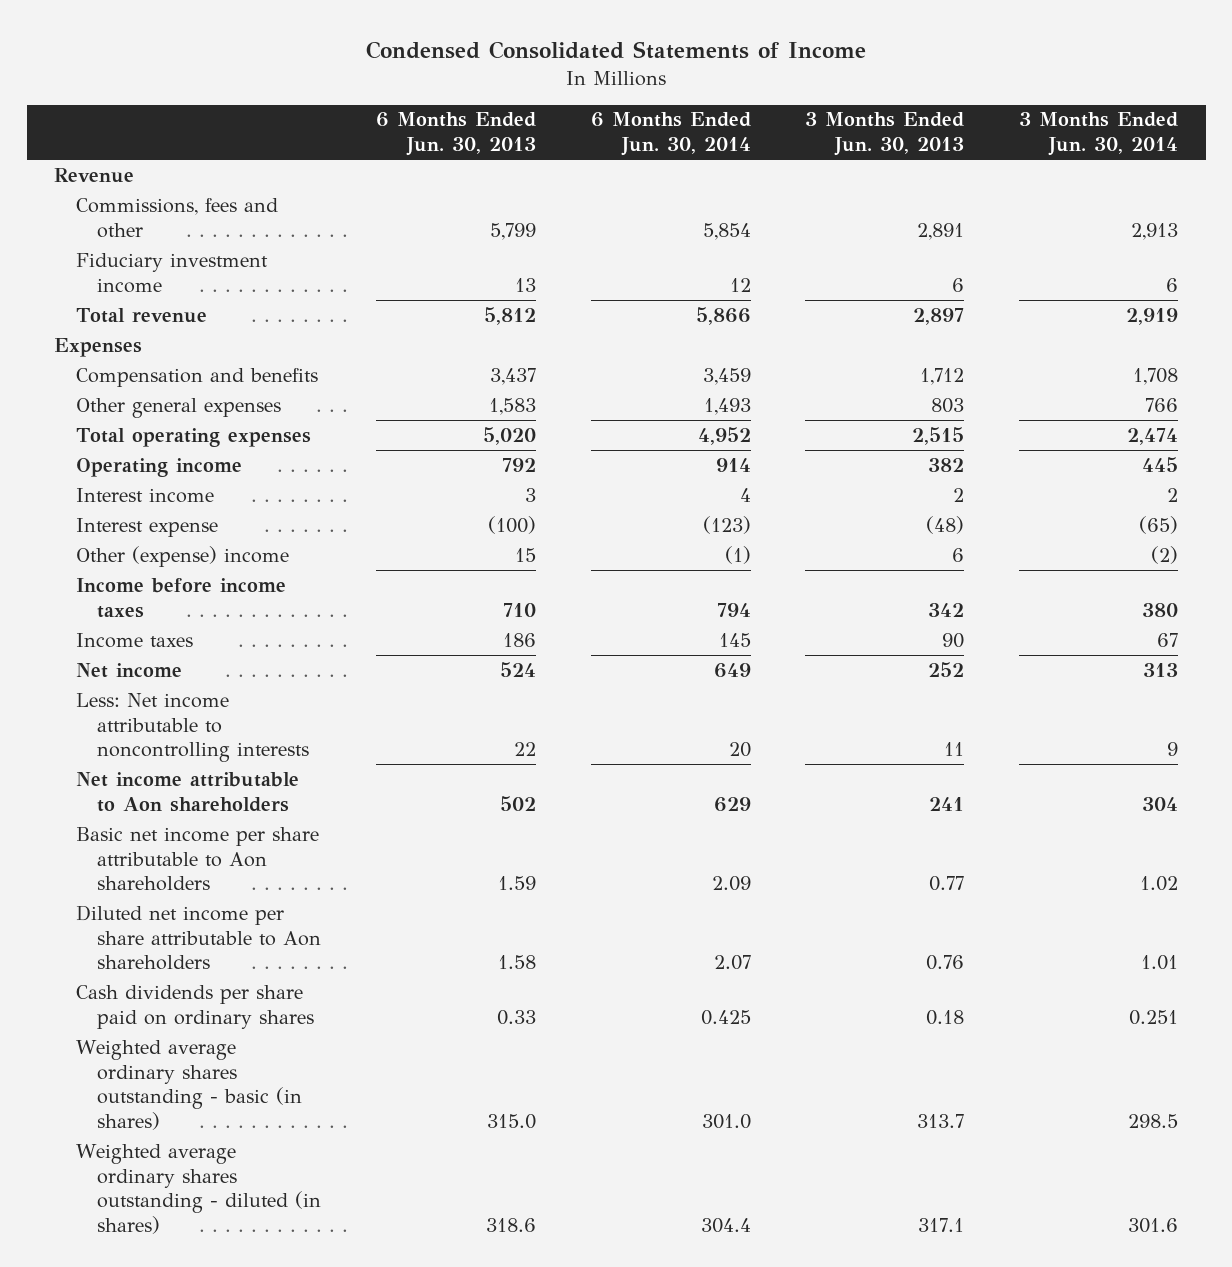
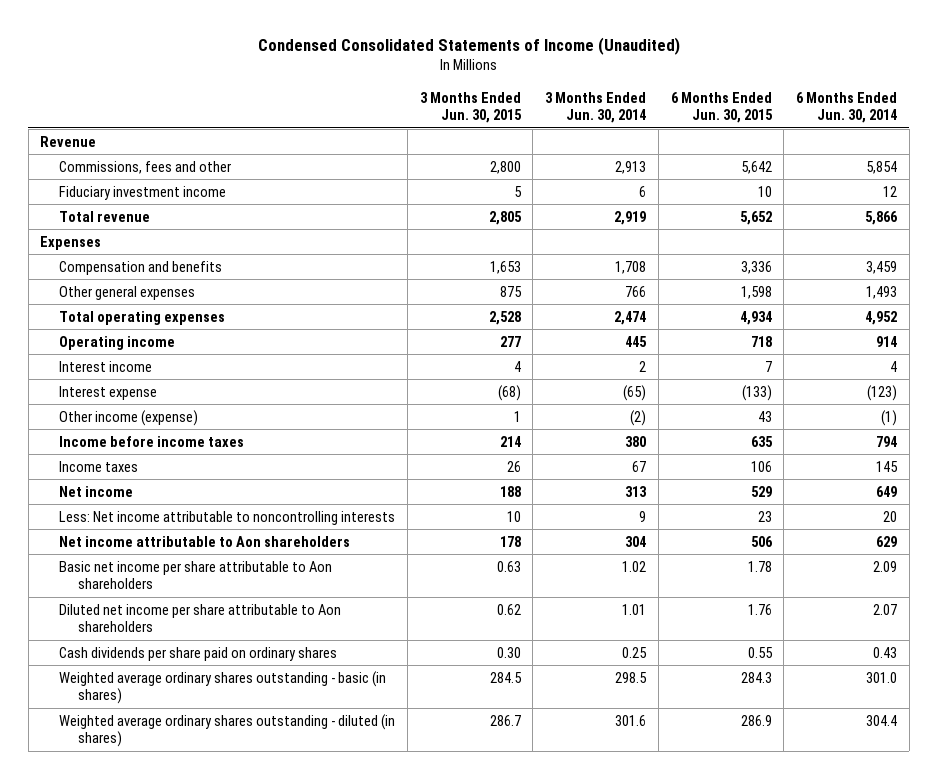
[366,40,867,59] Condensed Consolidated Statements of Income -> [257,36,680,55] Condensed Consolidated Statements of Income (Unaudited)
[375,112,536,157] 6 Months Ended Jun. 30, 2013 -> none
[805,112,965,157] 3 Months Ended Jun. 30, 2013 -> none
none -> [419,91,522,124] 3 Months Ended Jun. 30, 2015
none -> [670,91,773,124] 6 Months Ended Jun. 30, 2015
[75,545,289,567] Other (expense) income -> [59,409,199,426] Other income (expense)
[700,1009,751,1025] 0.425 -> [873,646,898,658] 0.43
[1129,1009,1179,1025] 0.251 -> [622,646,648,658] 0.25

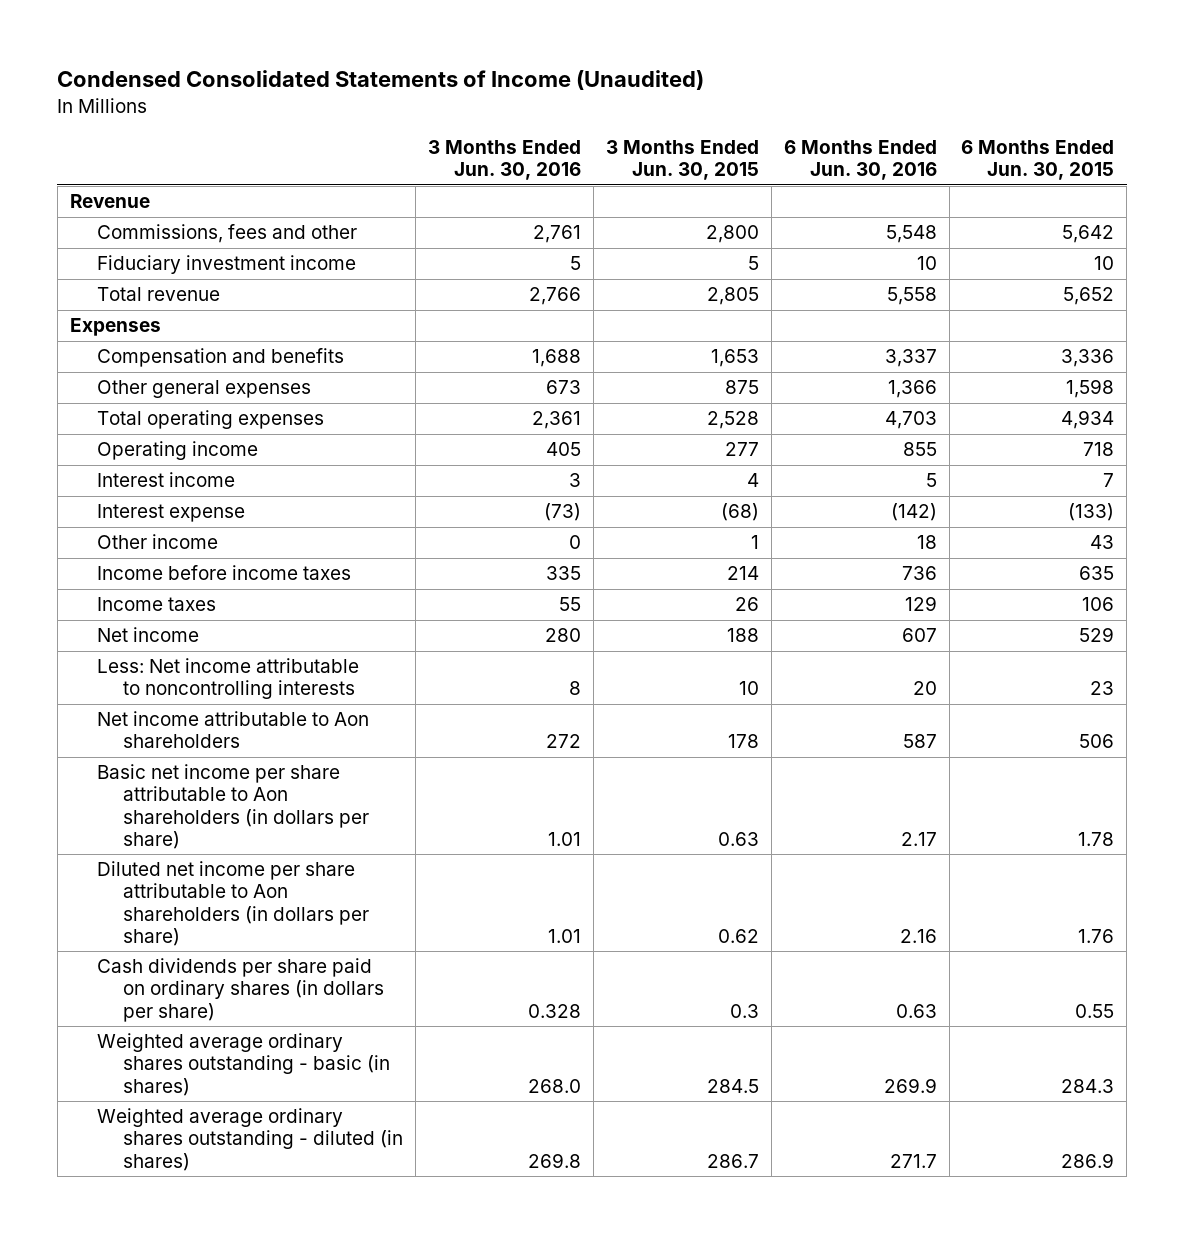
[545,91,647,124] 3 Months Ended Jun. 30, 2014 -> none
[796,91,898,124] 6 Months Ended Jun. 30, 2014 -> none
none -> [428,139,582,181] 3 Months Ended Jun. 30, 2016
none -> [783,139,937,181] 6 Months Ended Jun. 30, 2016
[59,409,199,426] Other income (expense) -> [96,534,218,550] Other income
[59,560,333,590] Basic net income per share attributable to Aon shareholders -> [96,764,370,849] Basic net income per share attributable to Aon shareholders (in dollars per share)
[59,603,342,633] Diluted net income per share attributable to Aon shareholders -> [96,861,370,946] Diluted net income per share attributable to Aon shareholders (in dollars per share)
[59,646,338,661] Cash dividends per share paid on ordinary shares -> [96,958,385,1022] Cash dividends per share paid on ordinary shares (in dollars per share)
[496,646,521,658] 0.30 -> [729,1003,759,1018] 0.3

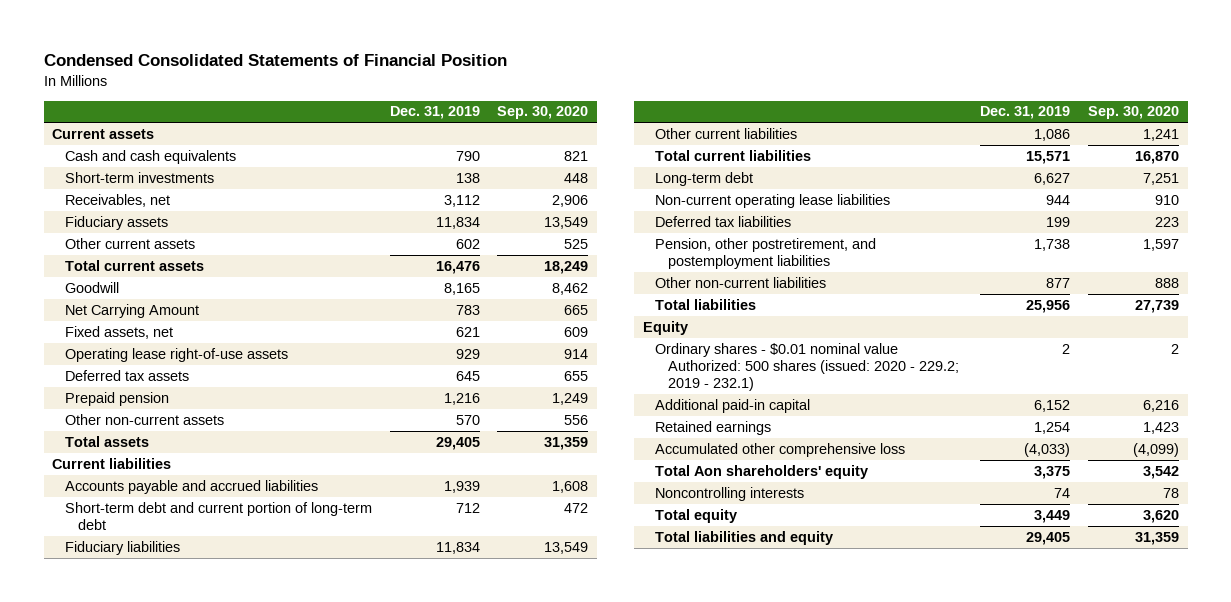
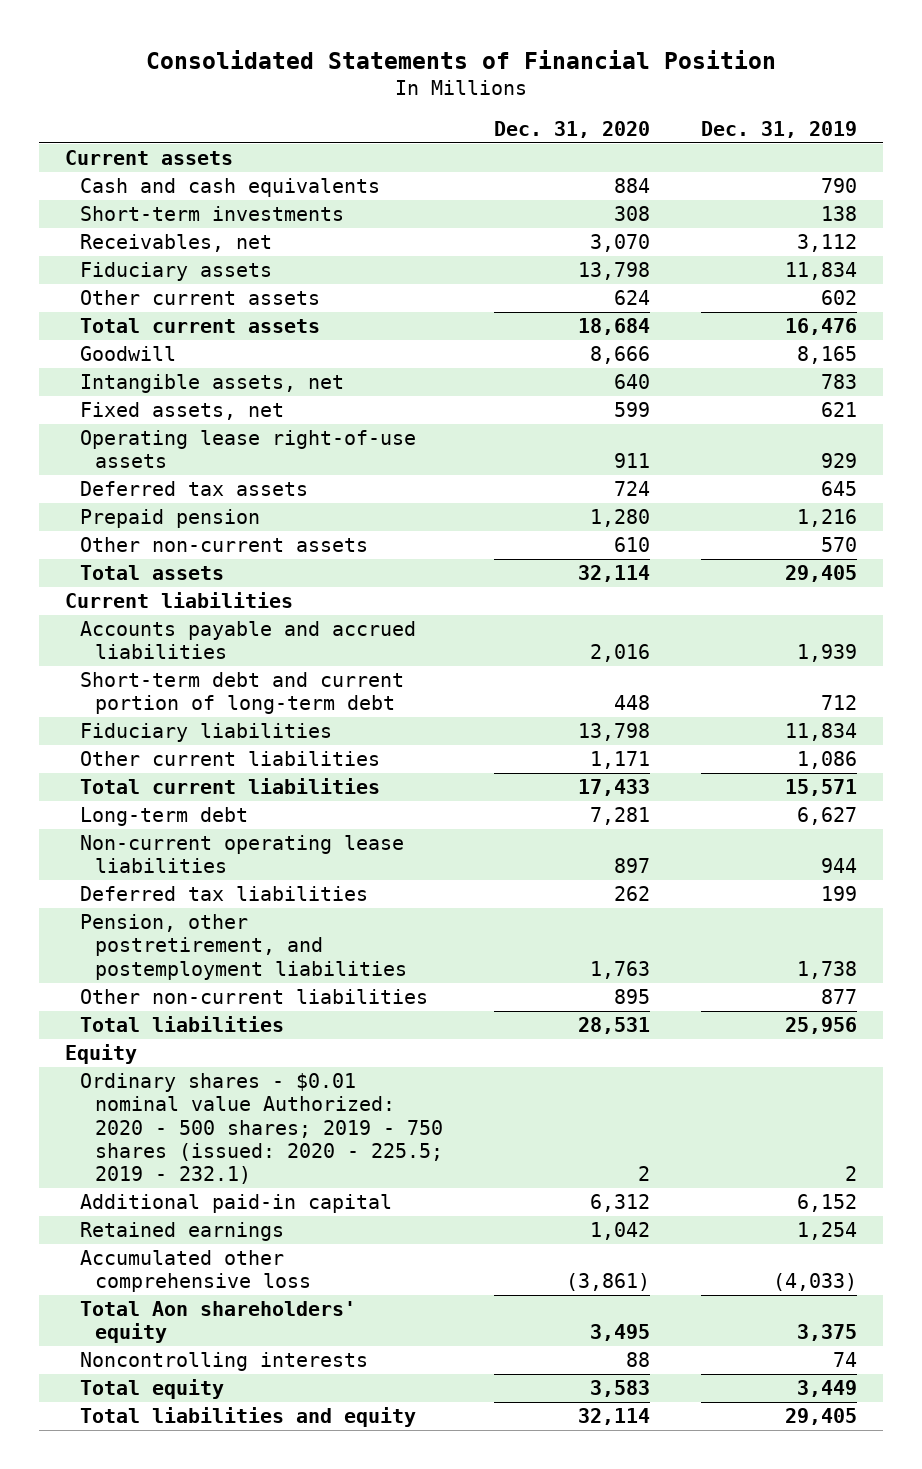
[43,54,507,67] Condensed Consolidated Statements of Financial Position -> [145,50,776,70] Consolidated Statements of Financial Position
[497,106,589,120] Sep. 30, 2020 -> none
none -> [493,120,650,138] Dec. 31, 2020
[65,303,200,318] Net Carrying Amount -> [79,374,344,394] Intangible assets, net
[655,342,960,392] Ordinary shares - $0.01 nominal value Authorized: 500 shares (issued: 2020 - 229.2; 2019 - 232.1) -> [79,1073,443,1184] Ordinary shares - $0.01 nominal value Authorized: 2020 - 500 shares; 2019 - 750 shares (issued: 2020 - 225.5; 2019 - 232.1)

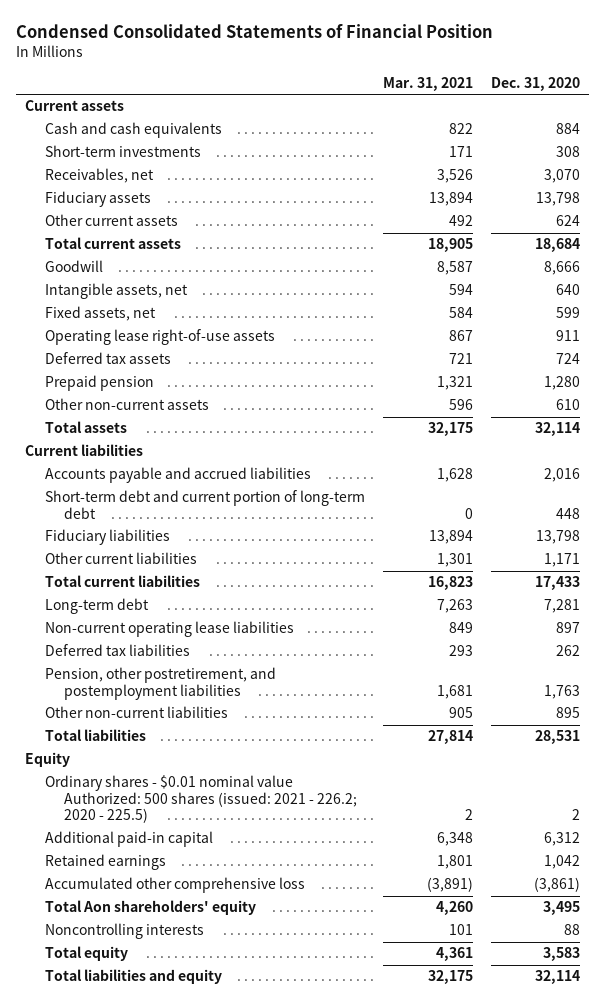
[145,50,776,70] Consolidated Statements of Financial Position -> [16,24,494,39] Condensed Consolidated Statements of Financial Position
[701,120,858,138] Dec. 31, 2019 -> none
none -> [382,76,473,91] Mar. 31, 2021
[79,1073,443,1184] Ordinary shares - $0.01 nominal value Authorized: 2020 - 500 shares; 2019 - 750 shares (issued: 2020 - 225.5; 2019 - 232.1) -> [44,775,358,824] Ordinary shares - $0.01 nominal value Authorized: 500 shares (issued: 2021 - 226.2; 2020 - 225.5)

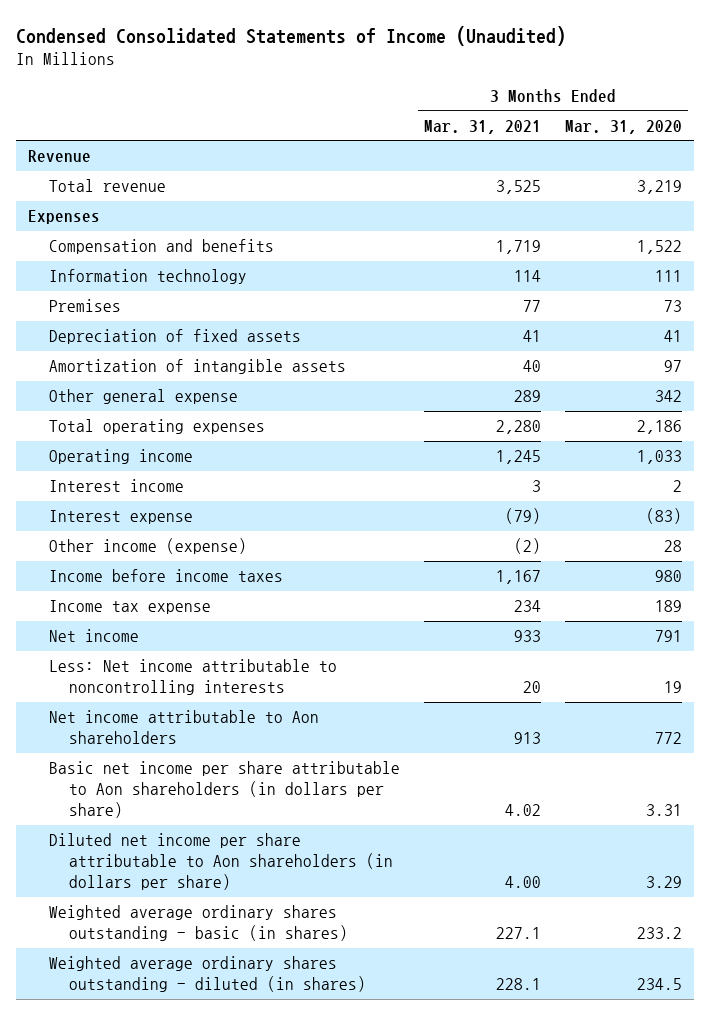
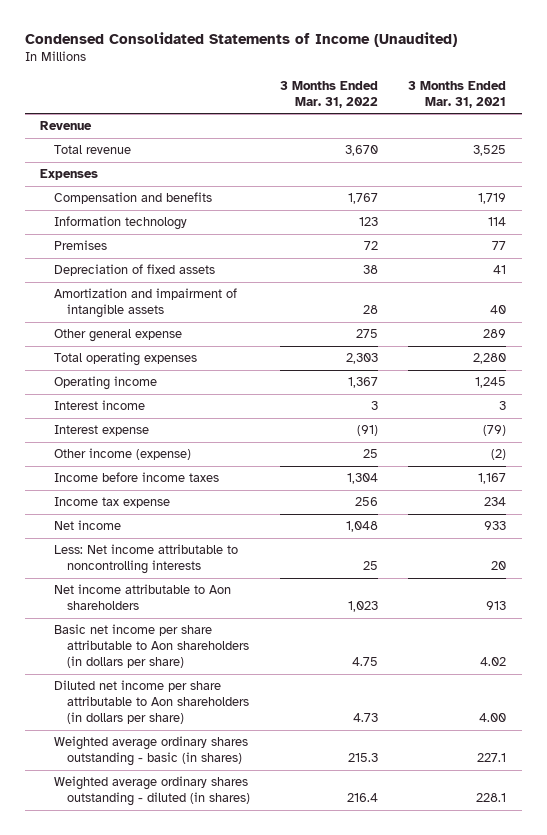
[565,119,683,134] Mar. 31, 2020 -> none
none -> [280,80,379,108] 3 Months Ended Mar. 31, 2022
[48,359,346,375] Amortization of intangible assets -> [53,288,237,319] Amortization and impairment of intangible assets

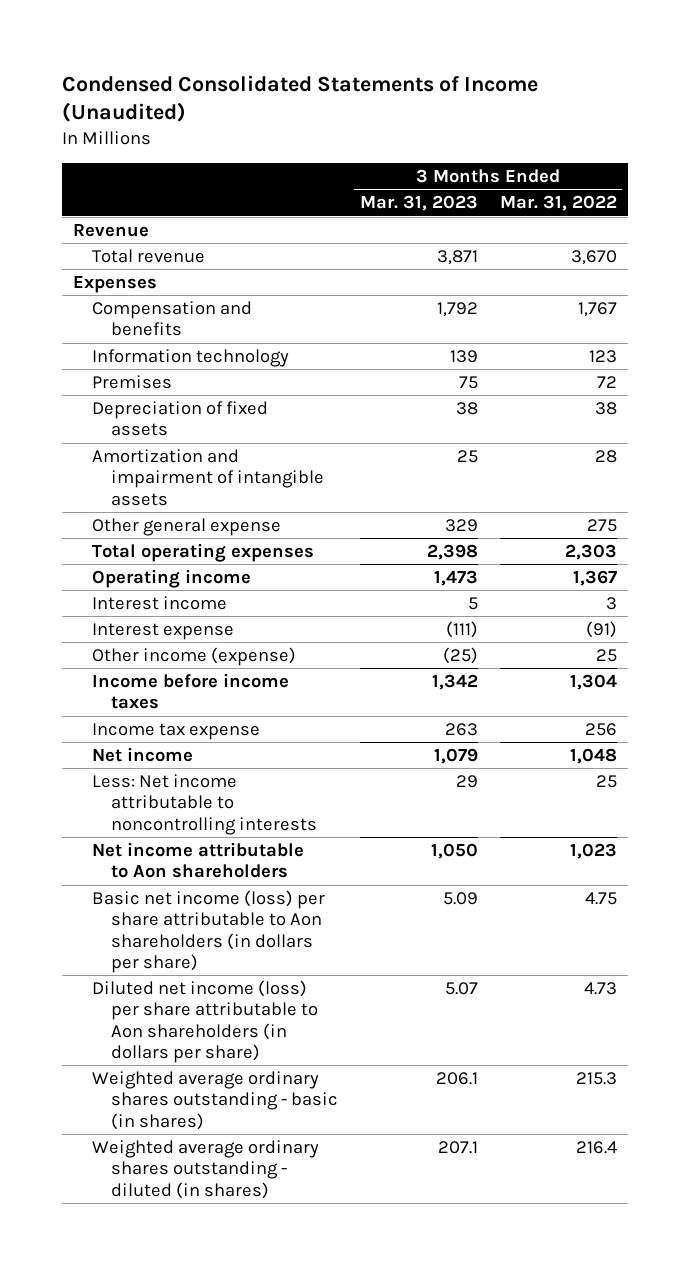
[408,80,507,108] 3 Months Ended Mar. 31, 2021 -> none
none -> [359,195,478,212] Mar. 31, 2023
[53,624,250,668] Basic net income per share attributable to Aon shareholders (in dollars per share) -> [91,890,325,974] Basic net income (loss) per share attributable to Aon shareholders (in dollars per share)
[53,680,250,724] Diluted net income per share attributable to Aon shareholders (in dollars per share) -> [91,980,318,1064] Diluted net income (loss) per share attributable to Aon shareholders (in dollars per share)

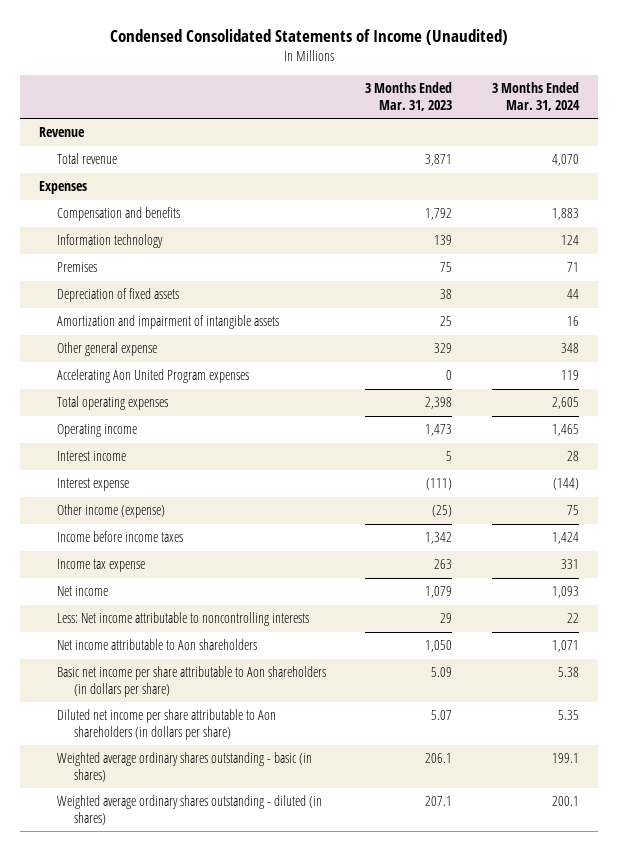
[499,195,617,212] Mar. 31, 2022 -> none
none -> [491,82,580,111] 3 Months Ended Mar. 31, 2024
none -> [56,369,249,384] Accelerating Aon United Program expenses
[91,890,325,974] Basic net income (loss) per share attributable to Aon shareholders (in dollars per share) -> [56,666,326,698] Basic net income per share attributable to Aon shareholders (in dollars per share)
[91,980,318,1064] Diluted net income (loss) per share attributable to Aon shareholders (in dollars per share) -> [56,709,276,741] Diluted net income per share attributable to Aon shareholders (in dollars per share)

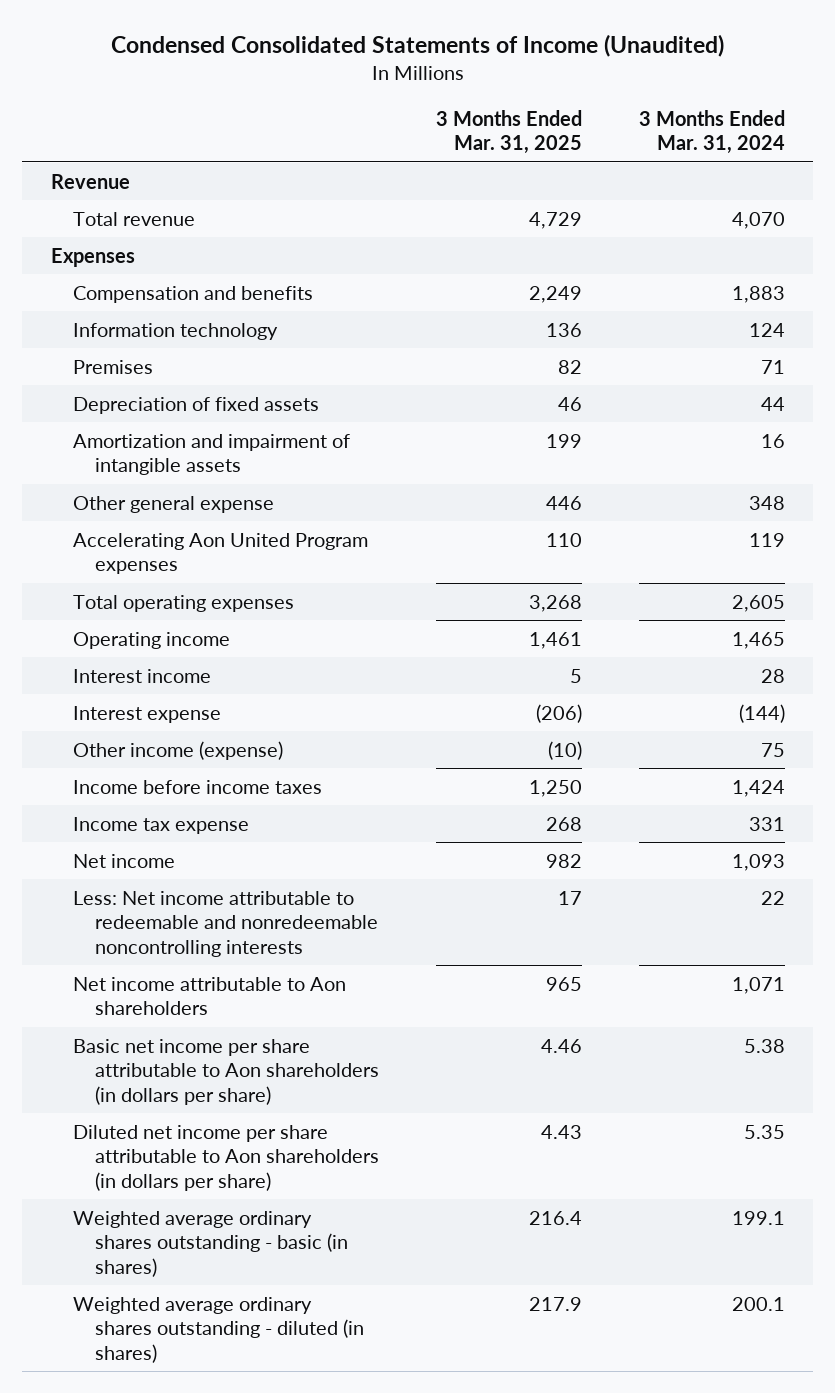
[365,82,453,111] 3 Months Ended Mar. 31, 2023 -> none
none -> [436,109,583,155] 3 Months Ended Mar. 31, 2025
[56,612,309,627] Less: Net income attributable to noncontrolling interests -> [73,890,379,957] Less: Net income attributable to redeemable and nonredeemable noncontrolling interests

